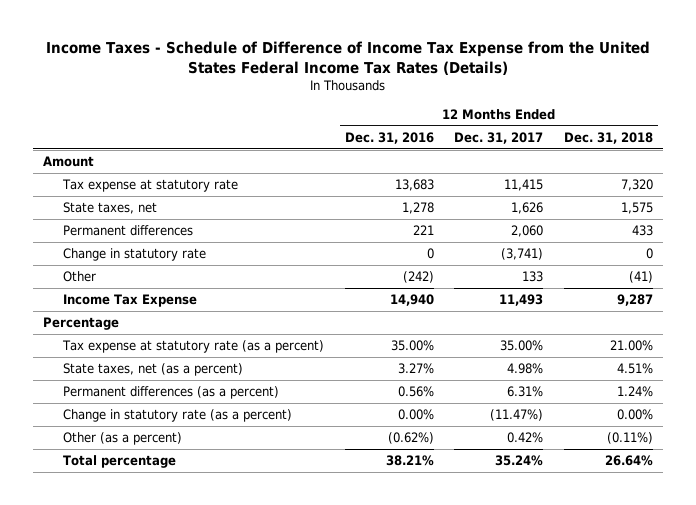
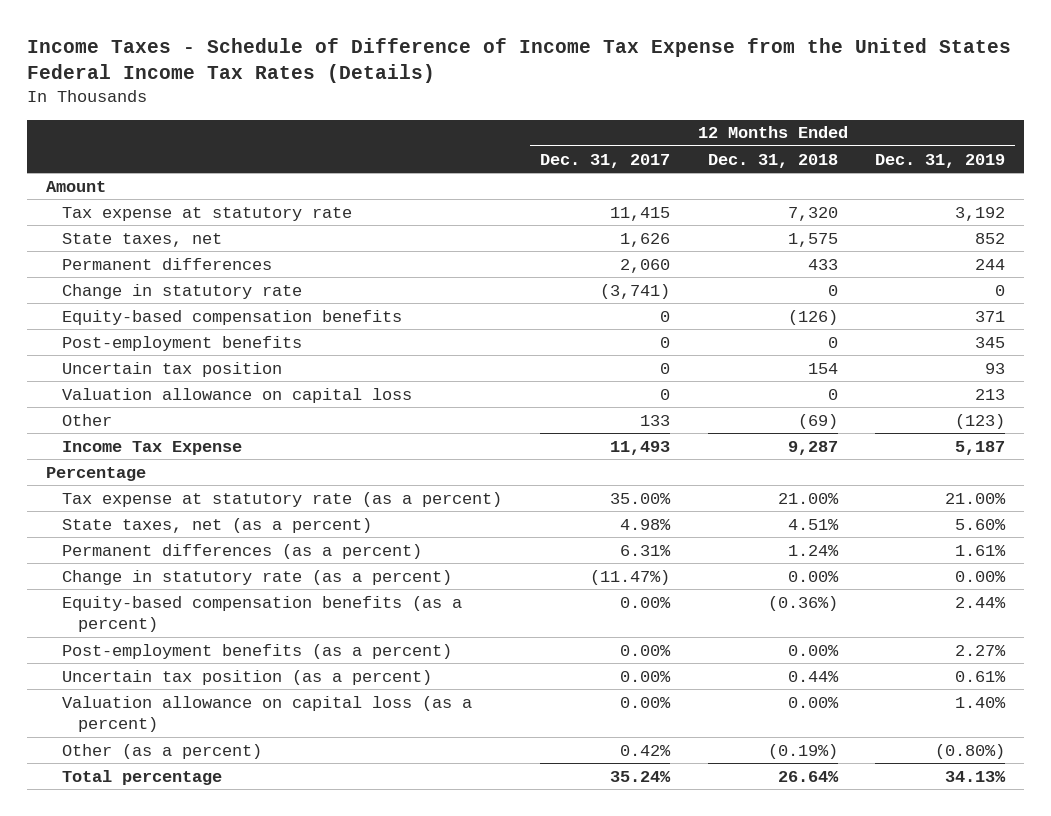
[344,132,434,145] Dec. 31, 2016 -> none
none -> [875,153,1006,168] Dec. 31, 2019
none -> [61,309,402,325] Equity-based compensation benefits
none -> [61,335,302,351] Post-employment benefits
none -> [61,361,282,377] Uncertain tax position
none -> [61,387,412,403] Valuation allowance on capital loss
[629,271,654,284] (41) -> [797,413,838,429] (69)
none -> [61,595,462,633] Equity-based compensation benefits (as a percent)
none -> [61,643,452,659] Post-employment benefits (as a percent)
none -> [61,669,432,685] Uncertain tax position (as a percent)
none -> [61,695,472,733] Valuation allowance on capital loss (as a percent)
[607,432,654,445] (0.11%) -> [767,743,838,759] (0.19%)

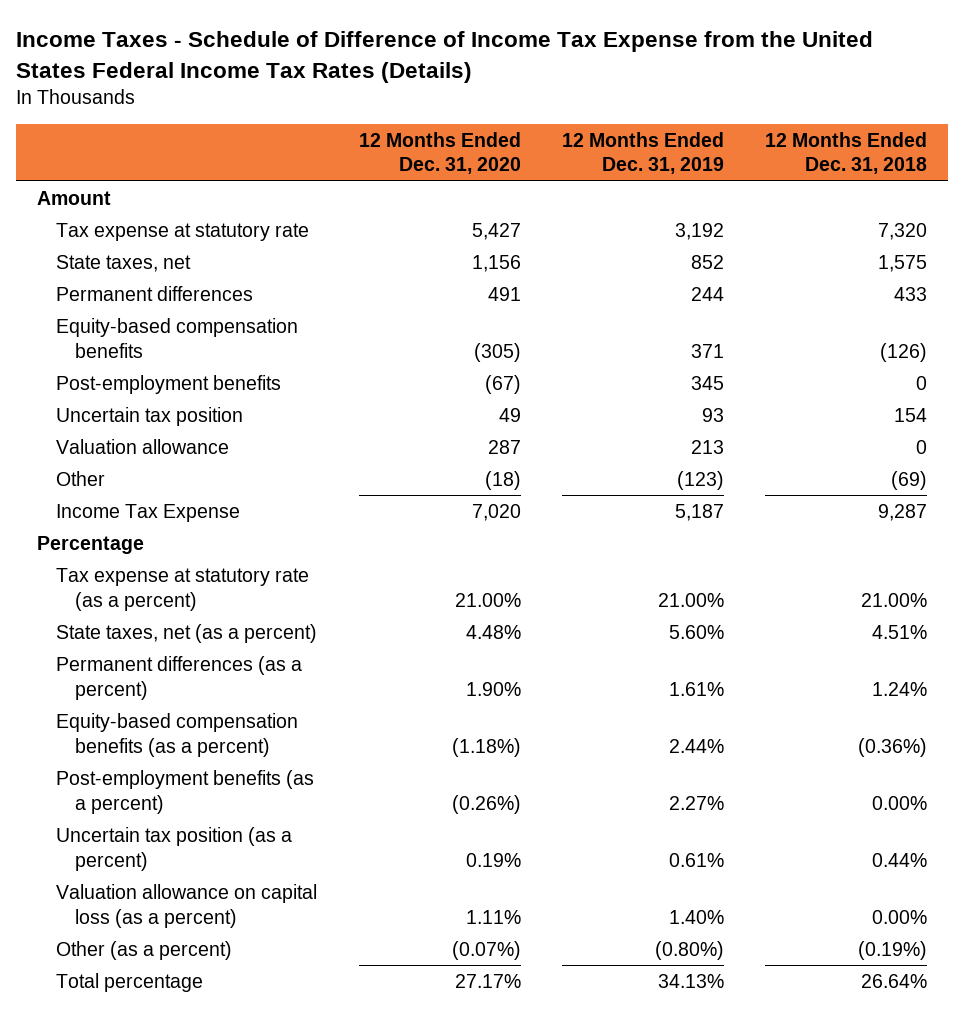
[539,153,670,168] Dec. 31, 2017 -> none
none -> [358,131,521,175] 12 Months Ended Dec. 31, 2020
[61,283,302,299] Change in statutory rate -> none
[61,387,412,403] Valuation allowance on capital loss -> [56,438,230,454] Valuation allowance
[61,569,452,585] Change in statutory rate (as a percent) -> none

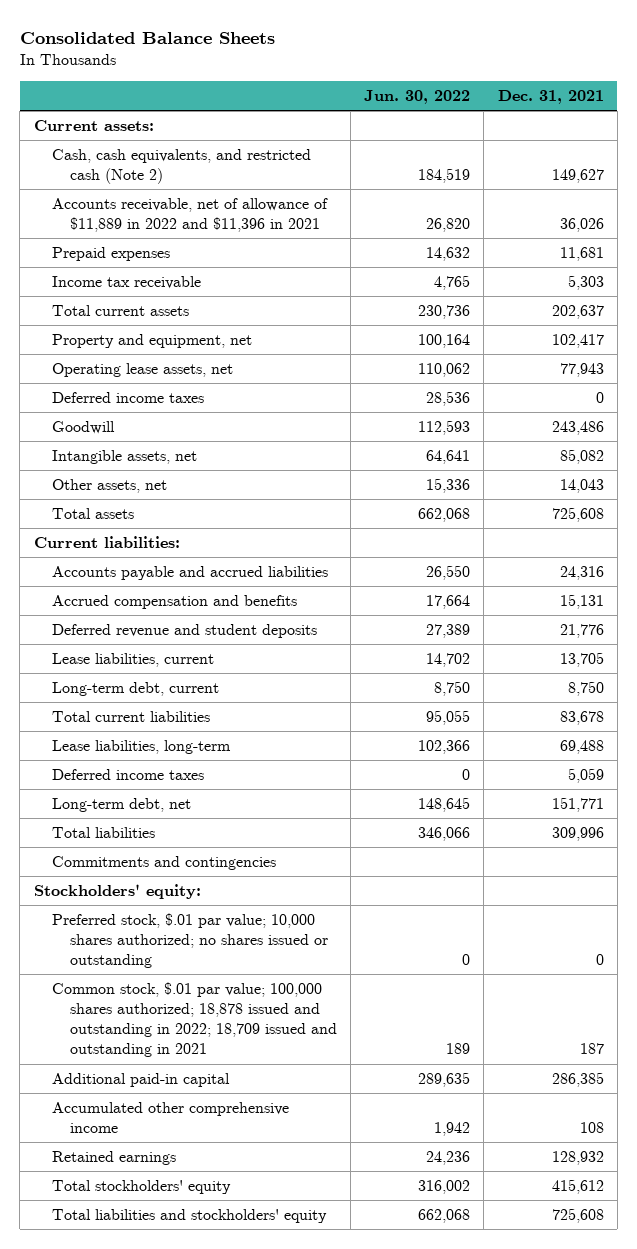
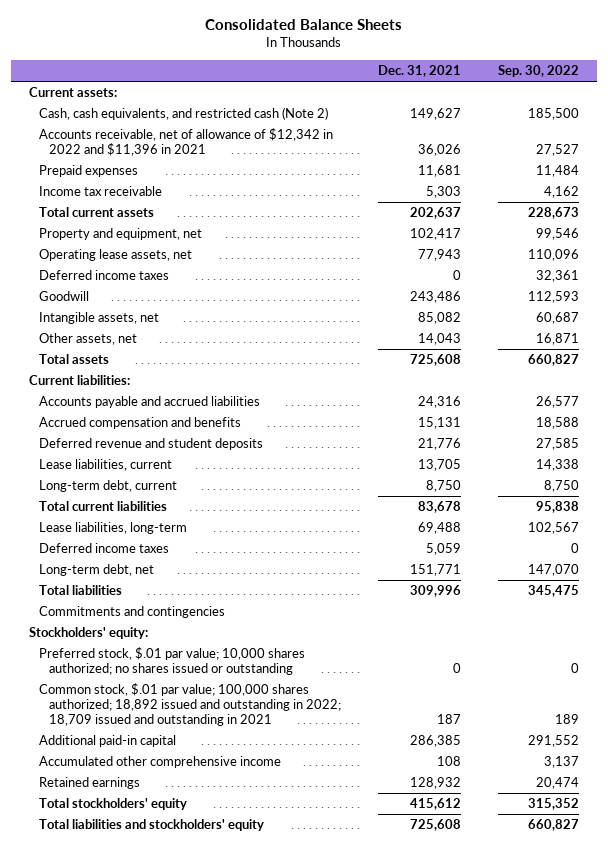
[364,90,471,105] Jun. 30, 2022 -> none
none -> [497,65,579,78] Sep. 30, 2022
[51,198,328,233] Accounts receivable, net of allowance of $11,889 in 2022 and $11,396 in 2021 -> [39,128,334,156] Accounts receivable, net of allowance of $12,342 in 2022 and $11,396 in 2021
[51,982,337,1058] Common stock, $.01 par value; 100,000 shares authorized; 18,878 issued and outstanding in 2022; 18,709 issued and outstanding in 2021 -> [39,683,342,726] Common stock, $.01 par value; 100,000 shares authorized; 18,892 issued and outstanding in 2022; 18,709 issued and outstanding in 2021

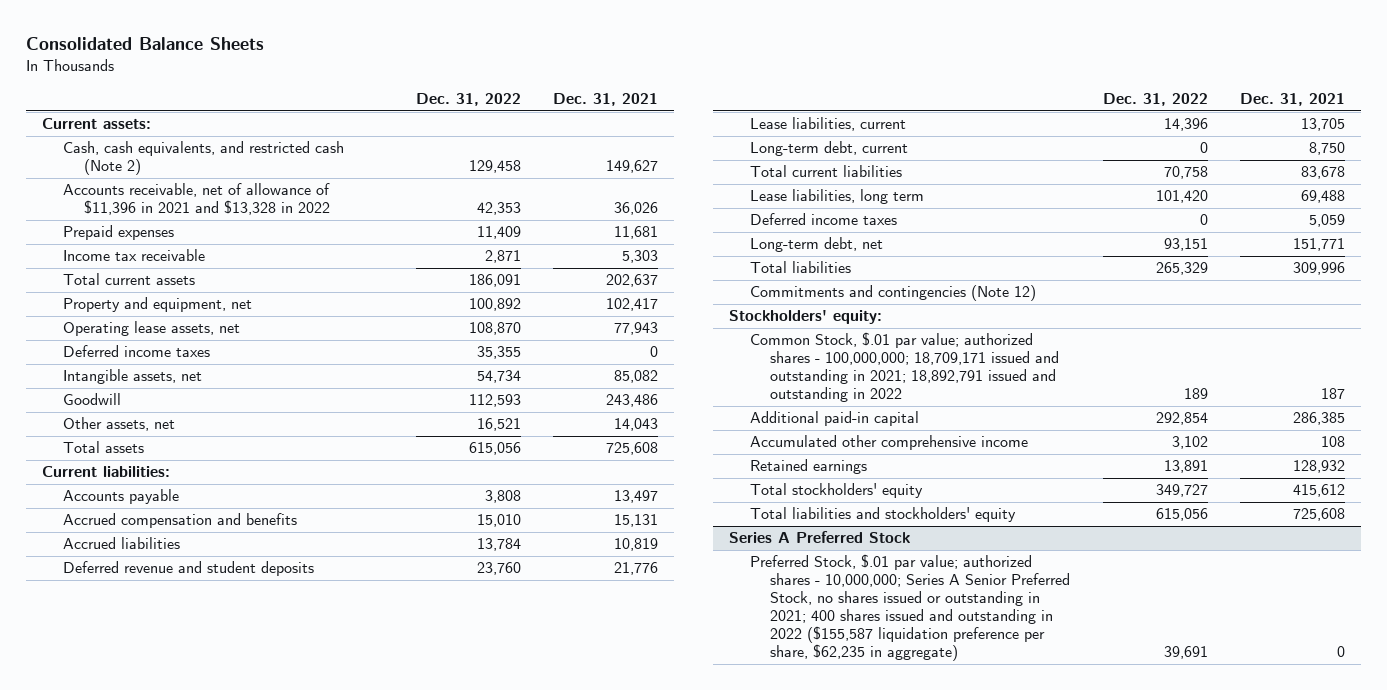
[497,65,579,78] Sep. 30, 2022 -> none
none -> [416,93,522,107] Dec. 31, 2022
[39,128,334,156] Accounts receivable, net of allowance of $12,342 in 2022 and $11,396 in 2021 -> [63,183,331,216] Accounts receivable, net of allowance of $11,396 in 2021 and $13,328 in 2022
[39,291,90,302] Goodwill -> [63,393,122,406] Goodwill
[39,396,261,409] Accounts payable and accrued liabilities -> none
none -> [63,489,180,505] Accounts payable
none -> [63,537,181,550] Accrued liabilities
[39,522,188,535] Lease liabilities, long-term -> [749,189,924,205] Lease liabilities, long term
[39,606,226,619] Commitments and contingencies -> [749,285,1036,302] Commitments and contingencies (Note 12)
[39,647,306,675] Preferred stock, $.01 par value; 10,000 shares authorized; no shares issued or outstanding -> none
[39,683,342,726] Common stock, $.01 par value; 100,000 shares authorized; 18,892 issued and outstanding in 2022; 18,709 issued and outstanding in 2021 -> [749,332,1060,403] Common Stock, $.01 par value; authorized shares - 100,000,000; 18,709,171 issued and outstanding in 2021; 18,892,791 issued and outstanding in 2022
none -> [729,531,911,544] Series A Preferred Stock
none -> [749,554,1071,662] Preferred Stock, $.01 par value; authorized shares - 10,000,000; Series A Senior Preferred Stock, no shares issued or outstanding in 2021; 400 shares issued and outstanding in 2022 ($155,587 liquidation preference per share, $62,235 in aggregate)

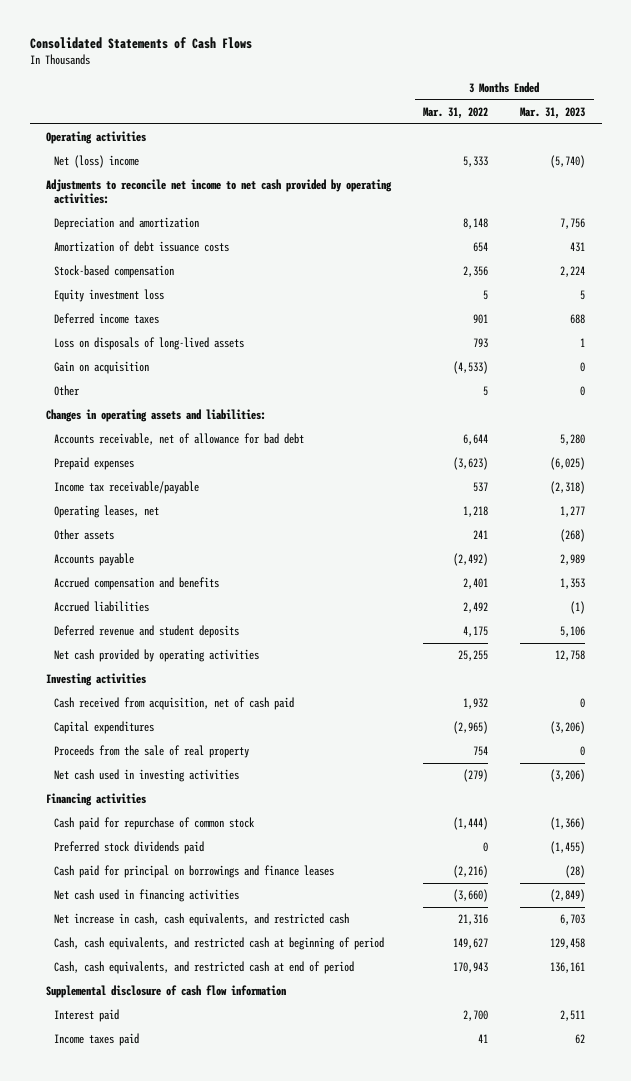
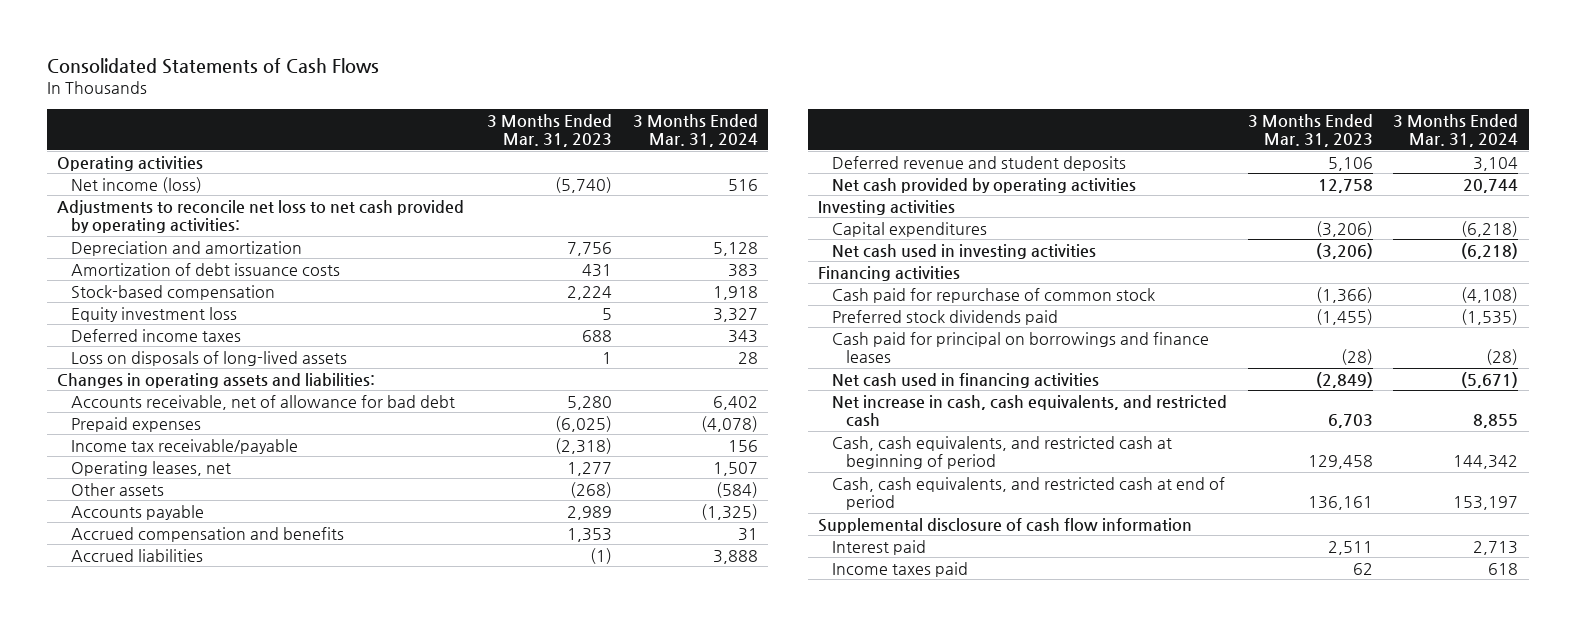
[423,106,489,119] Mar. 31, 2022 -> none
none -> [632,113,758,147] 3 Months Ended Mar. 31, 2024
[54,154,140,168] Net (loss) income -> [71,176,203,193] Net income (loss)
[46,178,393,205] Adjustments to reconcile net income to net cash provided by operating activities: -> [57,199,465,234] Adjustments to reconcile net loss to net cash provided by operating activities:
[54,360,150,374] Gain on acquisition -> none
[54,384,81,396] Other -> none
[54,696,295,710] Cash received from acquisition, net of cash paid -> none
[54,744,250,758] Proceeds from the sale of real property -> none

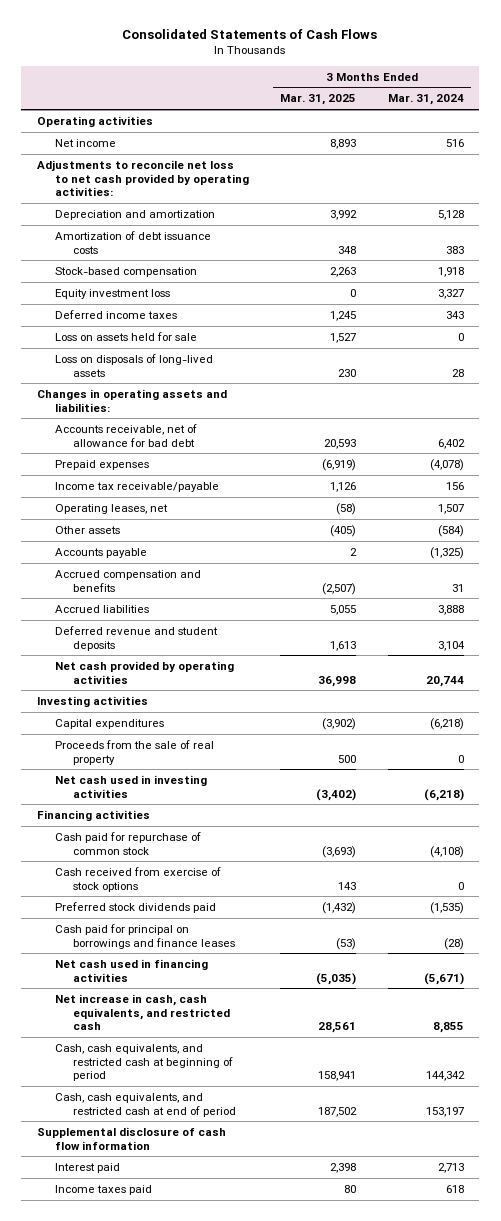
[487,113,613,147] 3 Months Ended Mar. 31, 2023 -> none
none -> [280,94,357,106] Mar. 31, 2025
[71,176,203,193] Net income (loss) -> [55,138,117,147] Net income
none -> [55,331,198,341] Loss on assets held for sale
none -> [55,739,215,765] Proceeds from the sale of real property
none -> [55,866,222,892] Cash received from exercise of stock options

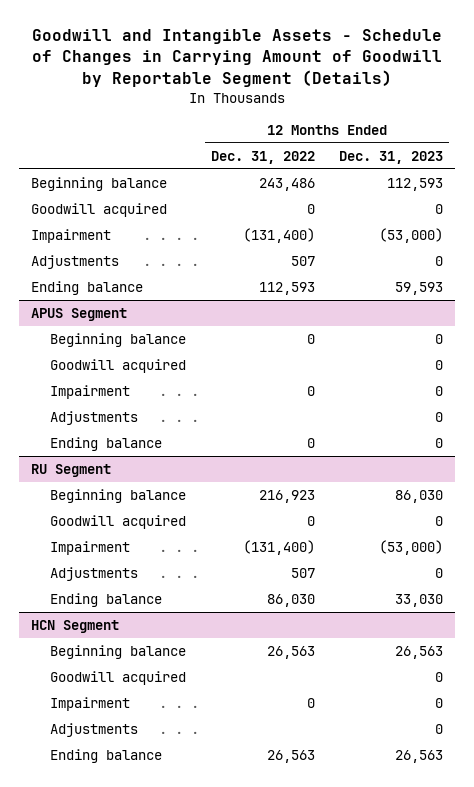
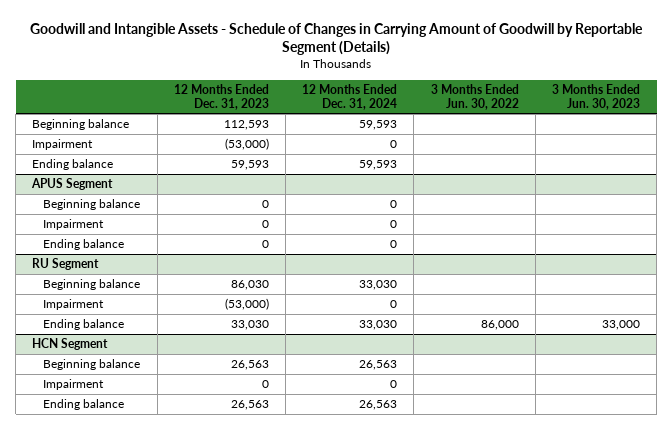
[210,151,315,165] Dec. 31, 2022 -> none
none -> [302,84,398,110] 12 Months Ended Dec. 31, 2024
none -> [430,84,519,110] 3 Months Ended Jun. 30, 2022
none -> [552,84,641,110] 3 Months Ended Jun. 30, 2023
[31,203,168,218] Goodwill acquired -> none
[31,255,120,270] Adjustments -> none
[50,359,187,374] Goodwill acquired -> none
[50,411,139,426] Adjustments -> none
[50,515,187,530] Goodwill acquired -> none
[50,567,139,582] Adjustments -> none
[50,671,187,686] Goodwill acquired -> none
[50,723,139,738] Adjustments -> none

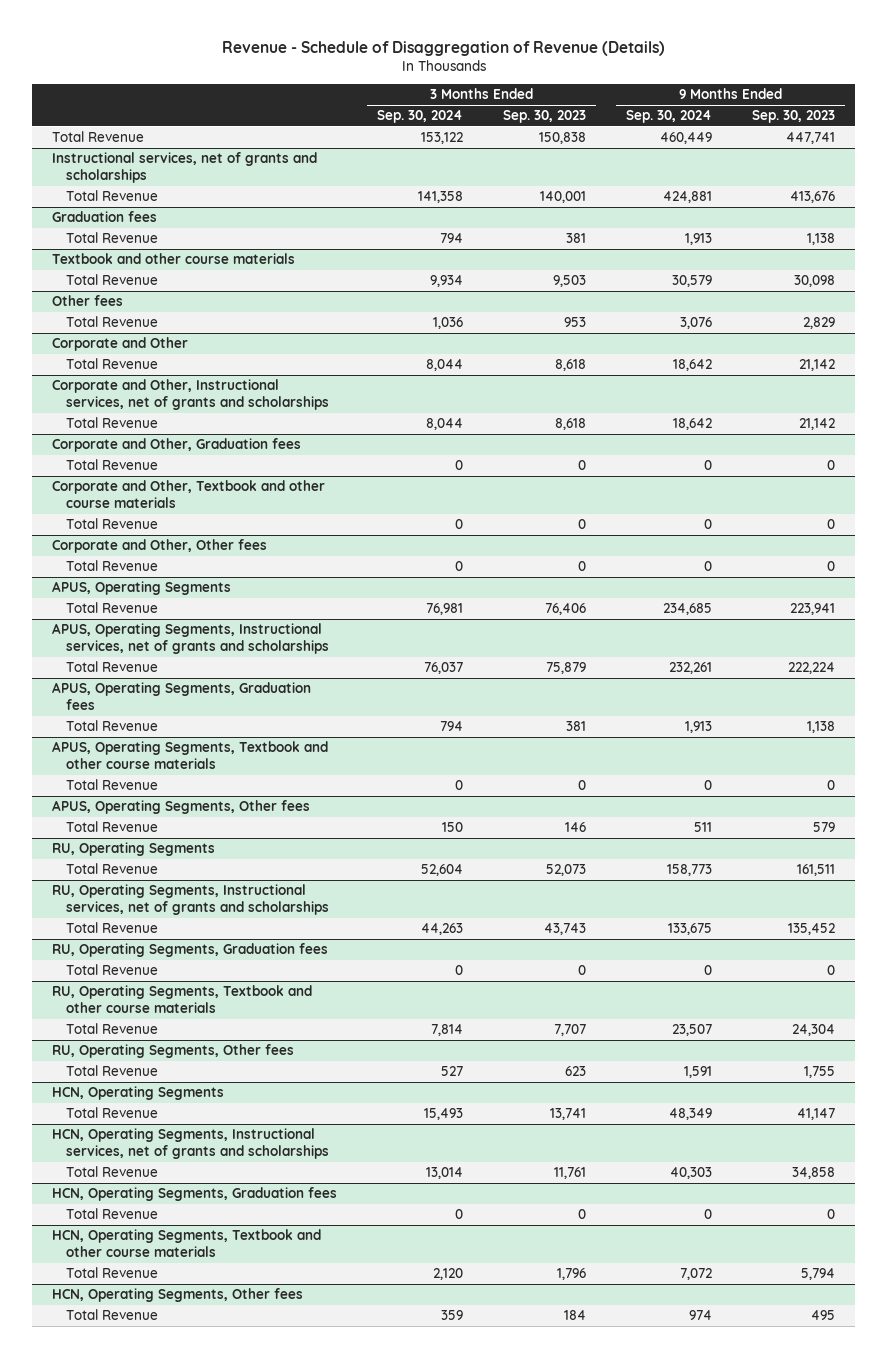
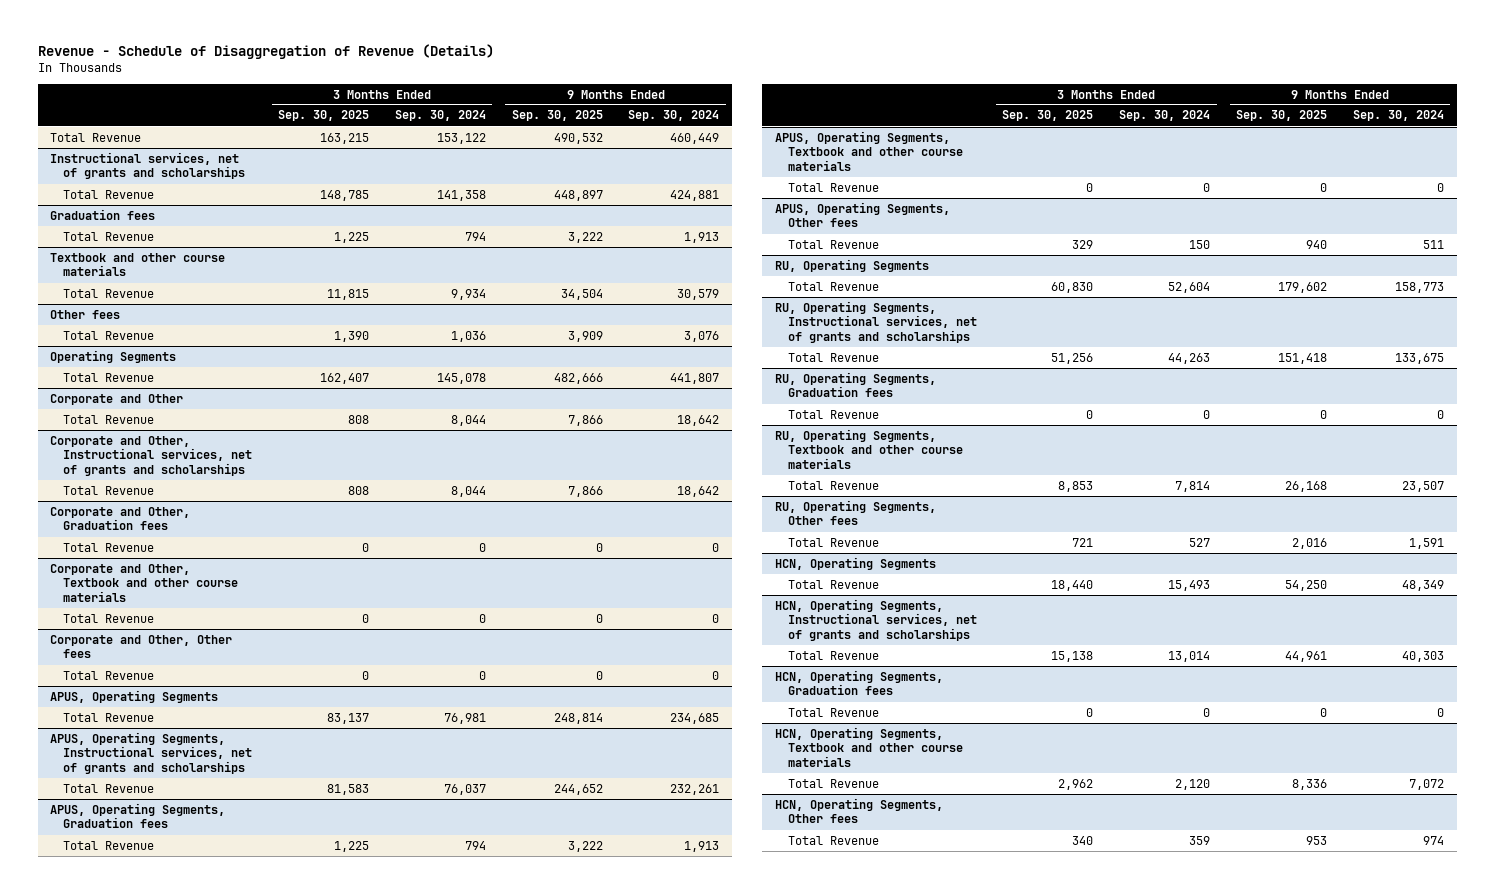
[503,110,587,124] Sep. 30, 2023 -> none
[752,110,836,124] Sep. 30, 2023 -> none
none -> [278,110,370,122] Sep. 30, 2025
none -> [511,110,603,122] Sep. 30, 2025
none -> [50,349,177,363] Operating Segments
none -> [63,372,155,382] Total Revenue

